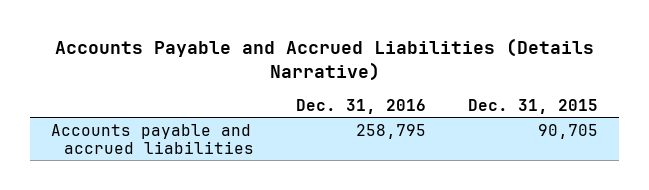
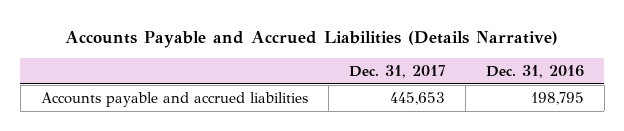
[468,98,599,114] Dec. 31, 2015 -> none
none -> [348,65,445,79] Dec. 31, 2017
[355,123,426,139] 258,795 -> [530,91,584,105] 198,795

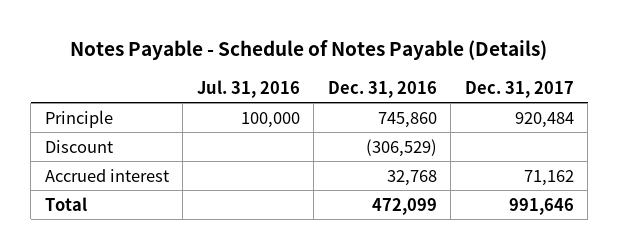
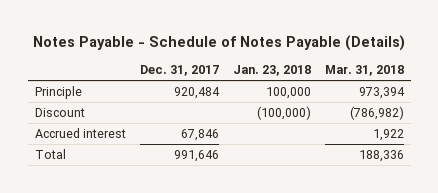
[196,79,300,98] Jul. 31, 2016 -> none
[327,80,437,98] Dec. 31, 2016 -> none
none -> [232,65,311,77] Jan. 23, 2018
none -> [324,65,404,77] Mar. 31, 2018
[523,169,574,186] 71,162 -> [180,128,219,141] 67,846

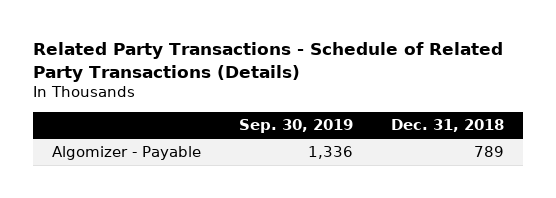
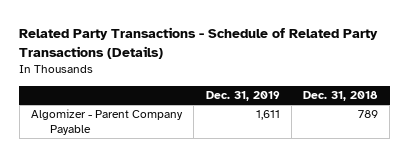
[238,119,353,134] Sep. 30, 2019 -> none
none -> [205,90,280,101] Dec. 31, 2019
[52,146,202,161] Algomizer - Payable -> [31,109,184,135] Algomizer - Parent Company Payable

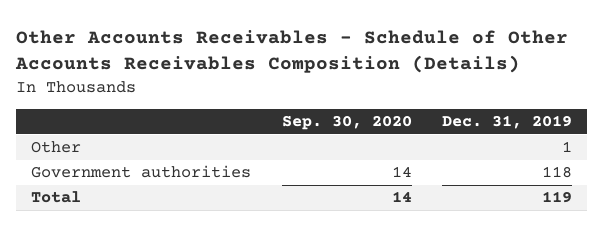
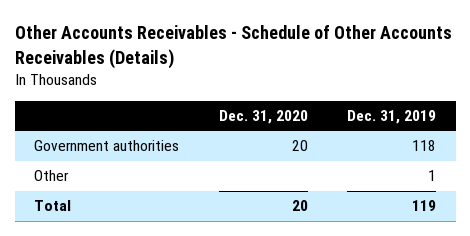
[15,29,569,73] Other Accounts Receivables - Schedule of Other Accounts Receivables Composition (Details) -> [14,25,452,69] Other Accounts Receivables - Schedule of Other Accounts Receivables (Details)
[281,115,412,131] Sep. 30, 2020 -> none
none -> [218,109,308,124] Dec. 31, 2020
[31,141,82,154] Other -> [34,170,70,182] Other

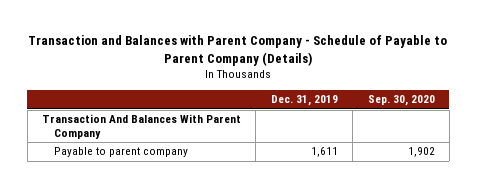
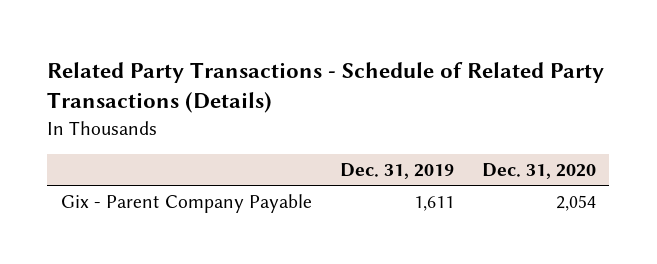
[28,35,448,66] Transaction and Balances with Parent Company - Schedule of Payable to Parent Company (Details) -> [47,61,605,114] Related Party Transactions - Schedule of Related Party Transactions (Details)
[367,95,435,107] Sep. 30, 2020 -> none
none -> [481,163,596,180] Dec. 31, 2020
[42,114,242,140] Transaction And Balances With Parent Company -> none
[53,147,188,158] Payable to parent company -> [60,193,312,213] Gix - Parent Company Payable

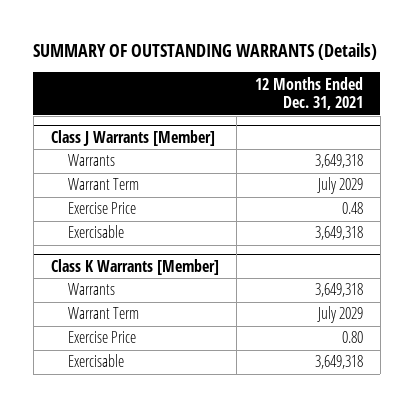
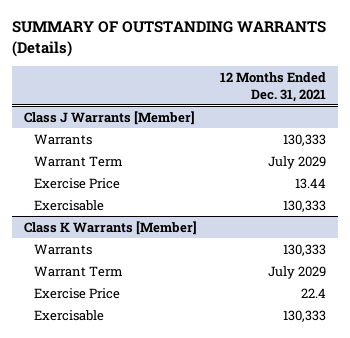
[314,154,363,169] 3,649,318 -> [283,133,327,146] 130,333
[341,202,363,215] 0.48 -> [295,177,327,189] 13.44
[314,226,363,241] 3,649,318 -> [283,199,327,212] 130,333
[314,283,363,298] 3,649,318 -> [283,243,327,256] 130,333
[341,331,363,344] 0.80 -> [301,287,327,298] 22.4
[314,355,363,370] 3,649,318 -> [283,309,327,322] 130,333

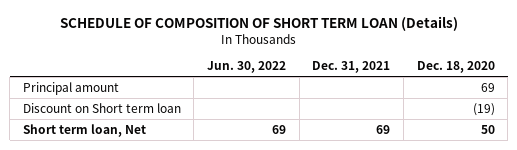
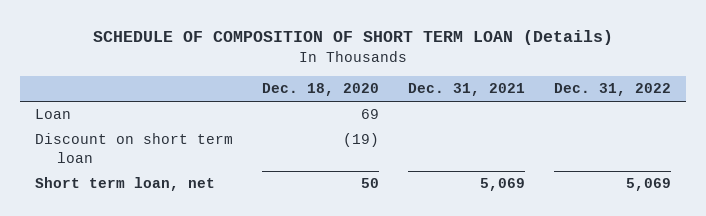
[207,61,287,74] Jun. 30, 2022 -> none
none -> [554,83,672,97] Dec. 31, 2022
[22,81,119,95] Principal amount -> none
none -> [34,109,71,120] Loan
[22,102,181,113] Discount on Short term loan -> [34,133,233,163] Discount on short term loan
[22,123,146,137] Short term loan, Net -> [34,177,215,192] Short term loan, net
[376,124,391,134] 69 -> [480,178,526,192] 5,069

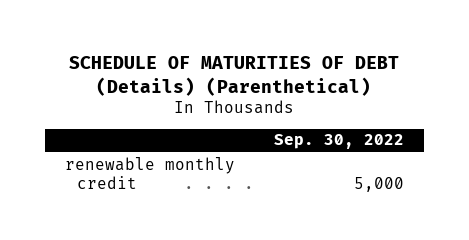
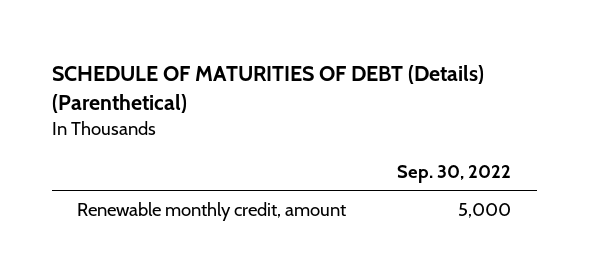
[64,156,235,189] renewable monthly credit -> [77,202,347,222] Renewable monthly credit, amount

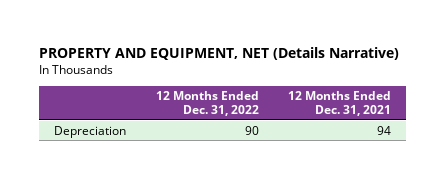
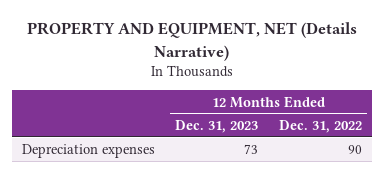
[288,90,392,117] 12 Months Ended Dec. 31, 2021 -> none
none -> [175,119,259,133] Dec. 31, 2023
[53,125,126,138] Depreciation -> [22,144,156,159] Depreciation expenses

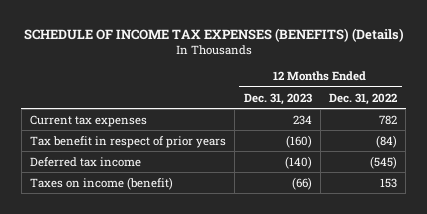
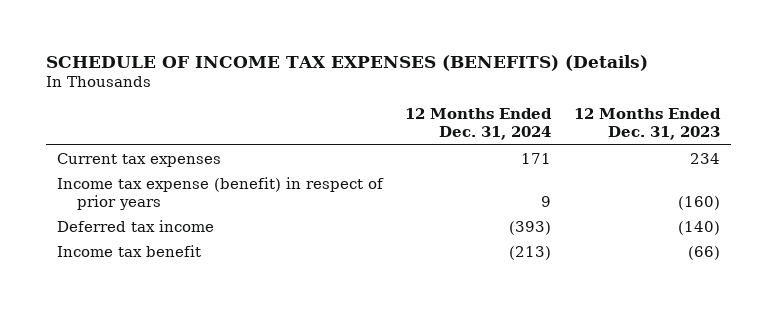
[329,92,398,105] Dec. 31, 2022 -> none
none -> [405,108,553,141] 12 Months Ended Dec. 31, 2024
[30,135,227,148] Tax benefit in respect of prior years -> [56,176,384,210] Income tax expense (benefit) in respect of prior years
[30,176,174,190] Taxes on income (benefit) -> [56,244,201,257] Income tax benefit

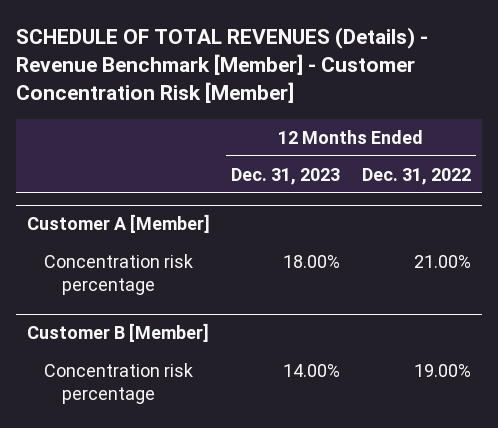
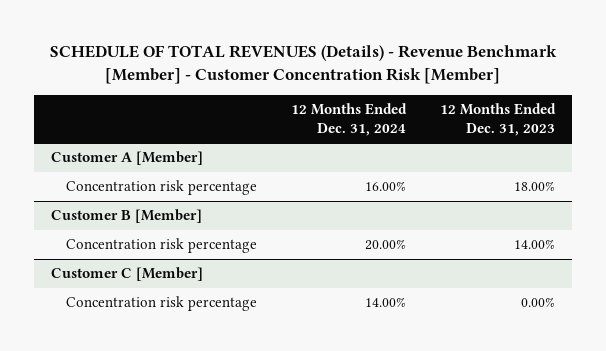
[361,167,471,185] Dec. 31, 2022 -> none
none -> [291,103,408,136] 12 Months Ended Dec. 31, 2024
none -> [51,267,204,282] Customer C [Member]
none -> [66,296,258,312] Concentration risk percentage

